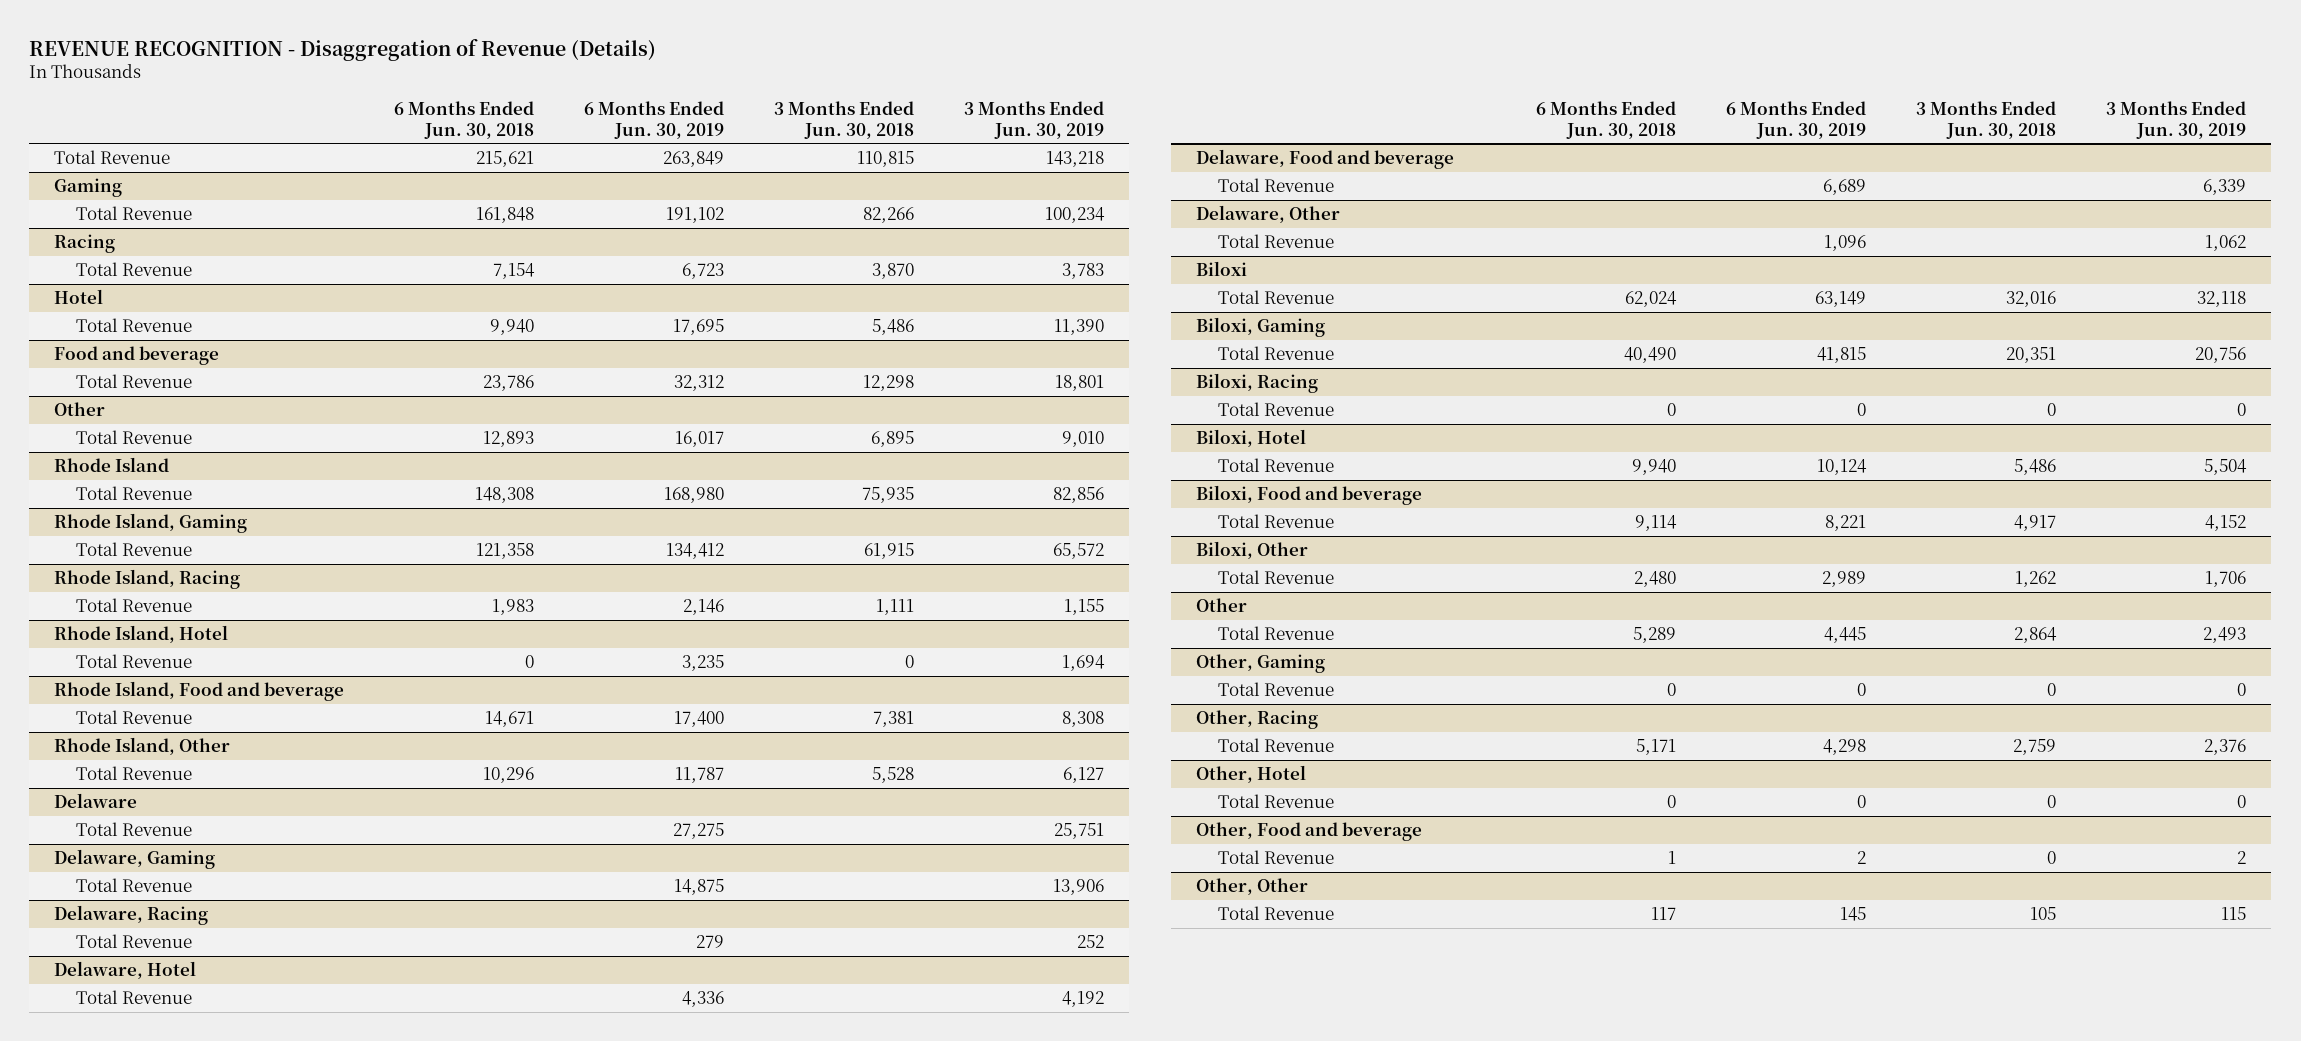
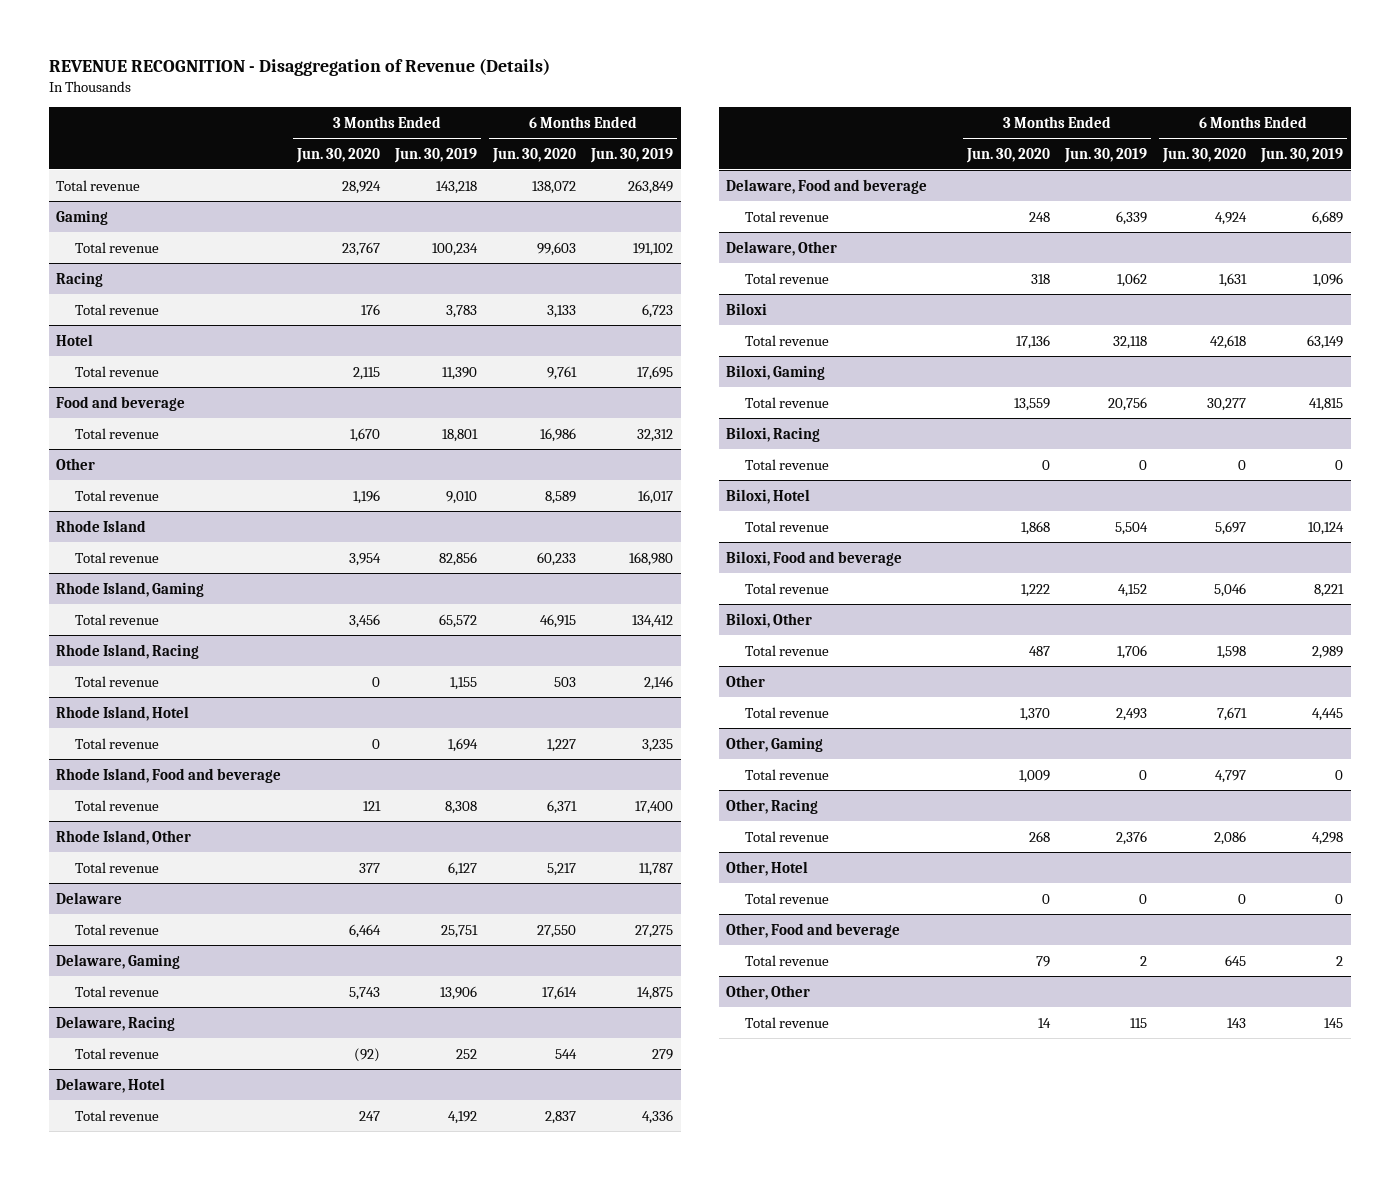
[394,100,535,139] 6 Months Ended Jun. 30, 2018 -> none
[774,100,915,139] 3 Months Ended Jun. 30, 2018 -> none
none -> [295,147,380,163] Jun. 30, 2020
none -> [491,147,576,163] Jun. 30, 2020
[54,149,171,164] Total Revenue -> [56,179,141,191] Total revenue
[76,205,193,220] Total Revenue -> [74,241,159,253] Total revenue
[76,261,193,276] Total Revenue -> [74,303,159,315] Total revenue
[76,317,193,332] Total Revenue -> [74,365,159,377] Total revenue
[76,373,193,388] Total Revenue -> [74,427,159,439] Total revenue
[76,429,193,444] Total Revenue -> [74,489,159,501] Total revenue
[76,485,193,500] Total Revenue -> [74,551,159,563] Total revenue
[76,541,193,556] Total Revenue -> [74,613,159,625] Total revenue
[76,597,193,612] Total Revenue -> [74,675,159,687] Total revenue
[76,653,193,668] Total Revenue -> [74,737,159,749] Total revenue
[76,709,193,724] Total Revenue -> [74,799,159,811] Total revenue
[76,765,193,780] Total Revenue -> [74,861,159,873] Total revenue
[76,821,193,836] Total Revenue -> [74,923,159,935] Total revenue
[76,877,193,892] Total Revenue -> [74,985,159,997] Total revenue
[76,933,193,948] Total Revenue -> [74,1047,159,1059] Total revenue
[76,989,193,1004] Total Revenue -> [74,1109,159,1121] Total revenue
[1218,177,1335,192] Total Revenue -> [744,210,829,222] Total revenue
[1218,233,1335,248] Total Revenue -> [744,272,829,284] Total revenue
[1218,289,1335,304] Total Revenue -> [744,334,829,346] Total revenue
[1218,345,1335,360] Total Revenue -> [744,396,829,408] Total revenue
[1218,401,1335,416] Total Revenue -> [744,458,829,470] Total revenue
[1218,457,1335,472] Total Revenue -> [744,520,829,532] Total revenue
[1218,513,1335,528] Total Revenue -> [744,582,829,594] Total revenue
[1218,569,1335,584] Total Revenue -> [744,644,829,656] Total revenue
[1218,625,1335,640] Total Revenue -> [744,706,829,718] Total revenue
[1218,681,1335,696] Total Revenue -> [744,768,829,780] Total revenue
[1218,737,1335,752] Total Revenue -> [744,830,829,842] Total revenue
[1218,793,1335,808] Total Revenue -> [744,892,829,904] Total revenue
[1218,849,1335,864] Total Revenue -> [744,954,829,966] Total revenue
[1218,905,1335,920] Total Revenue -> [744,1016,829,1028] Total revenue

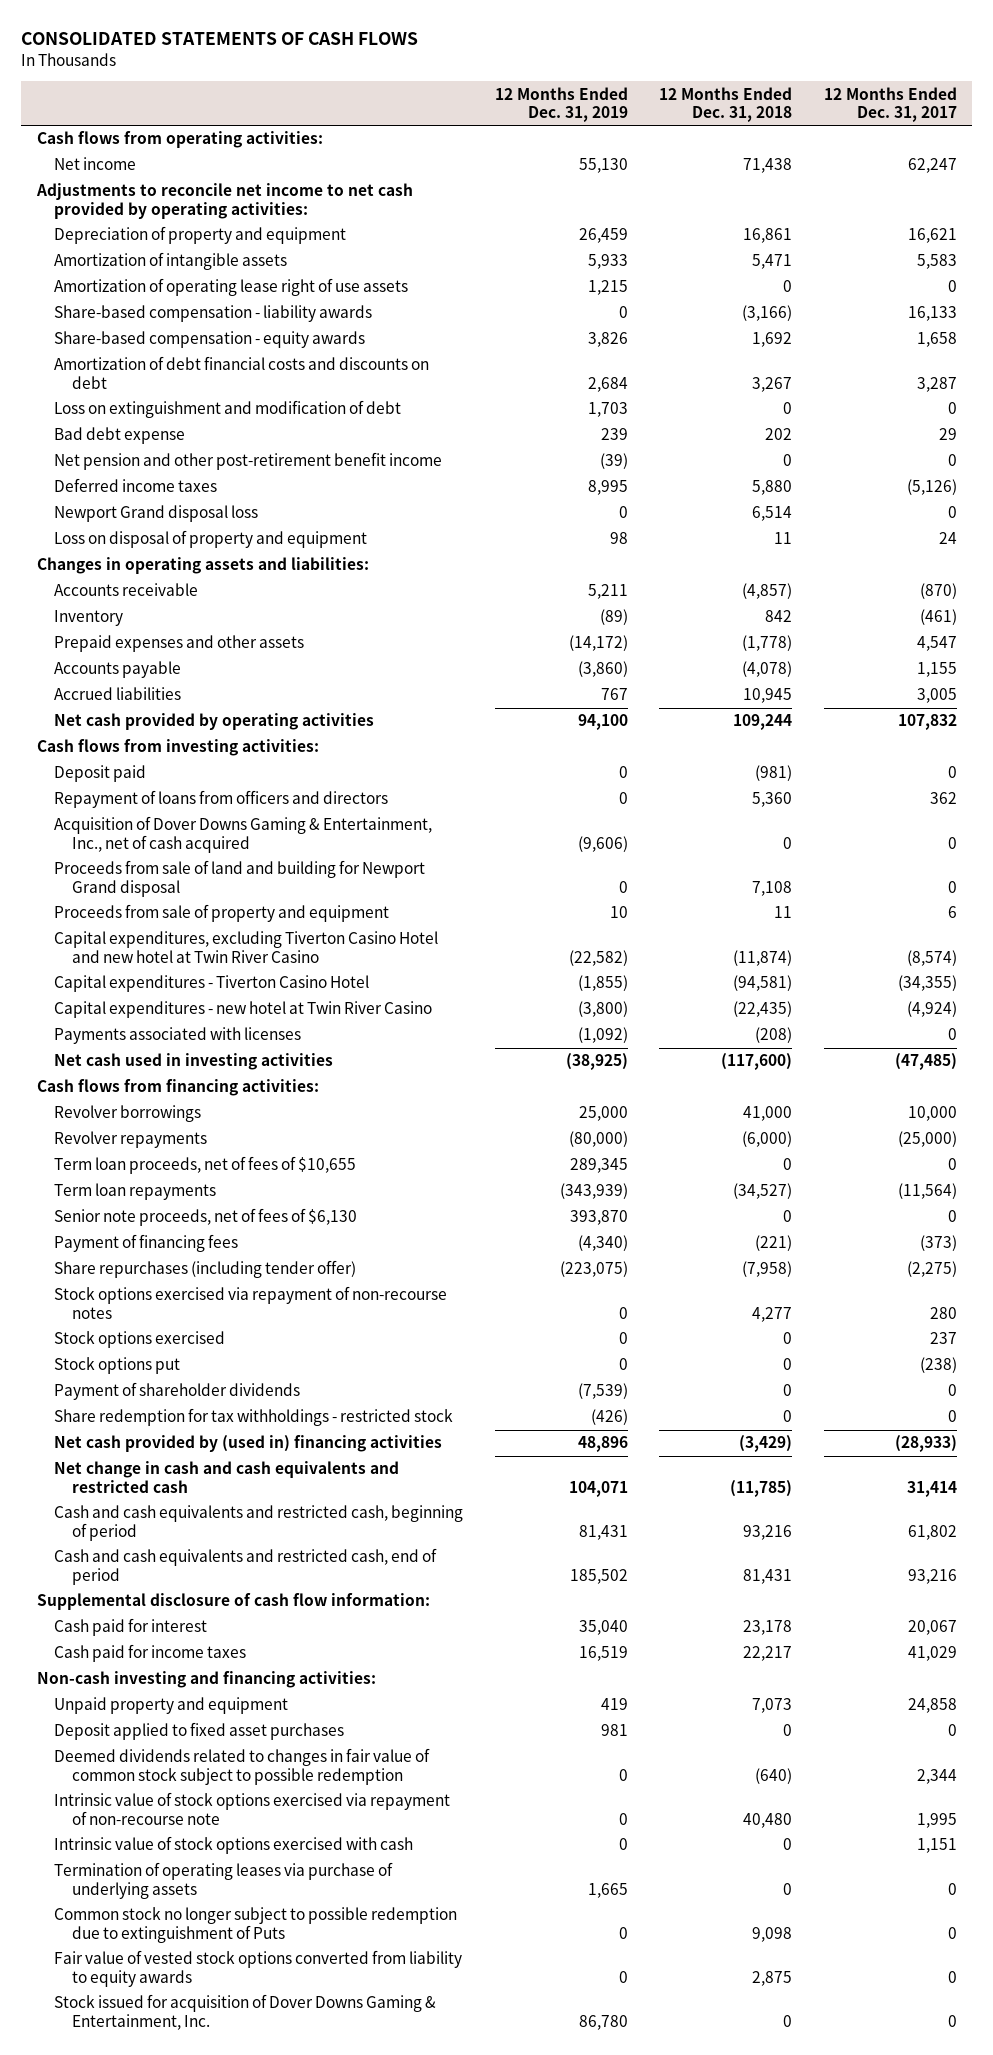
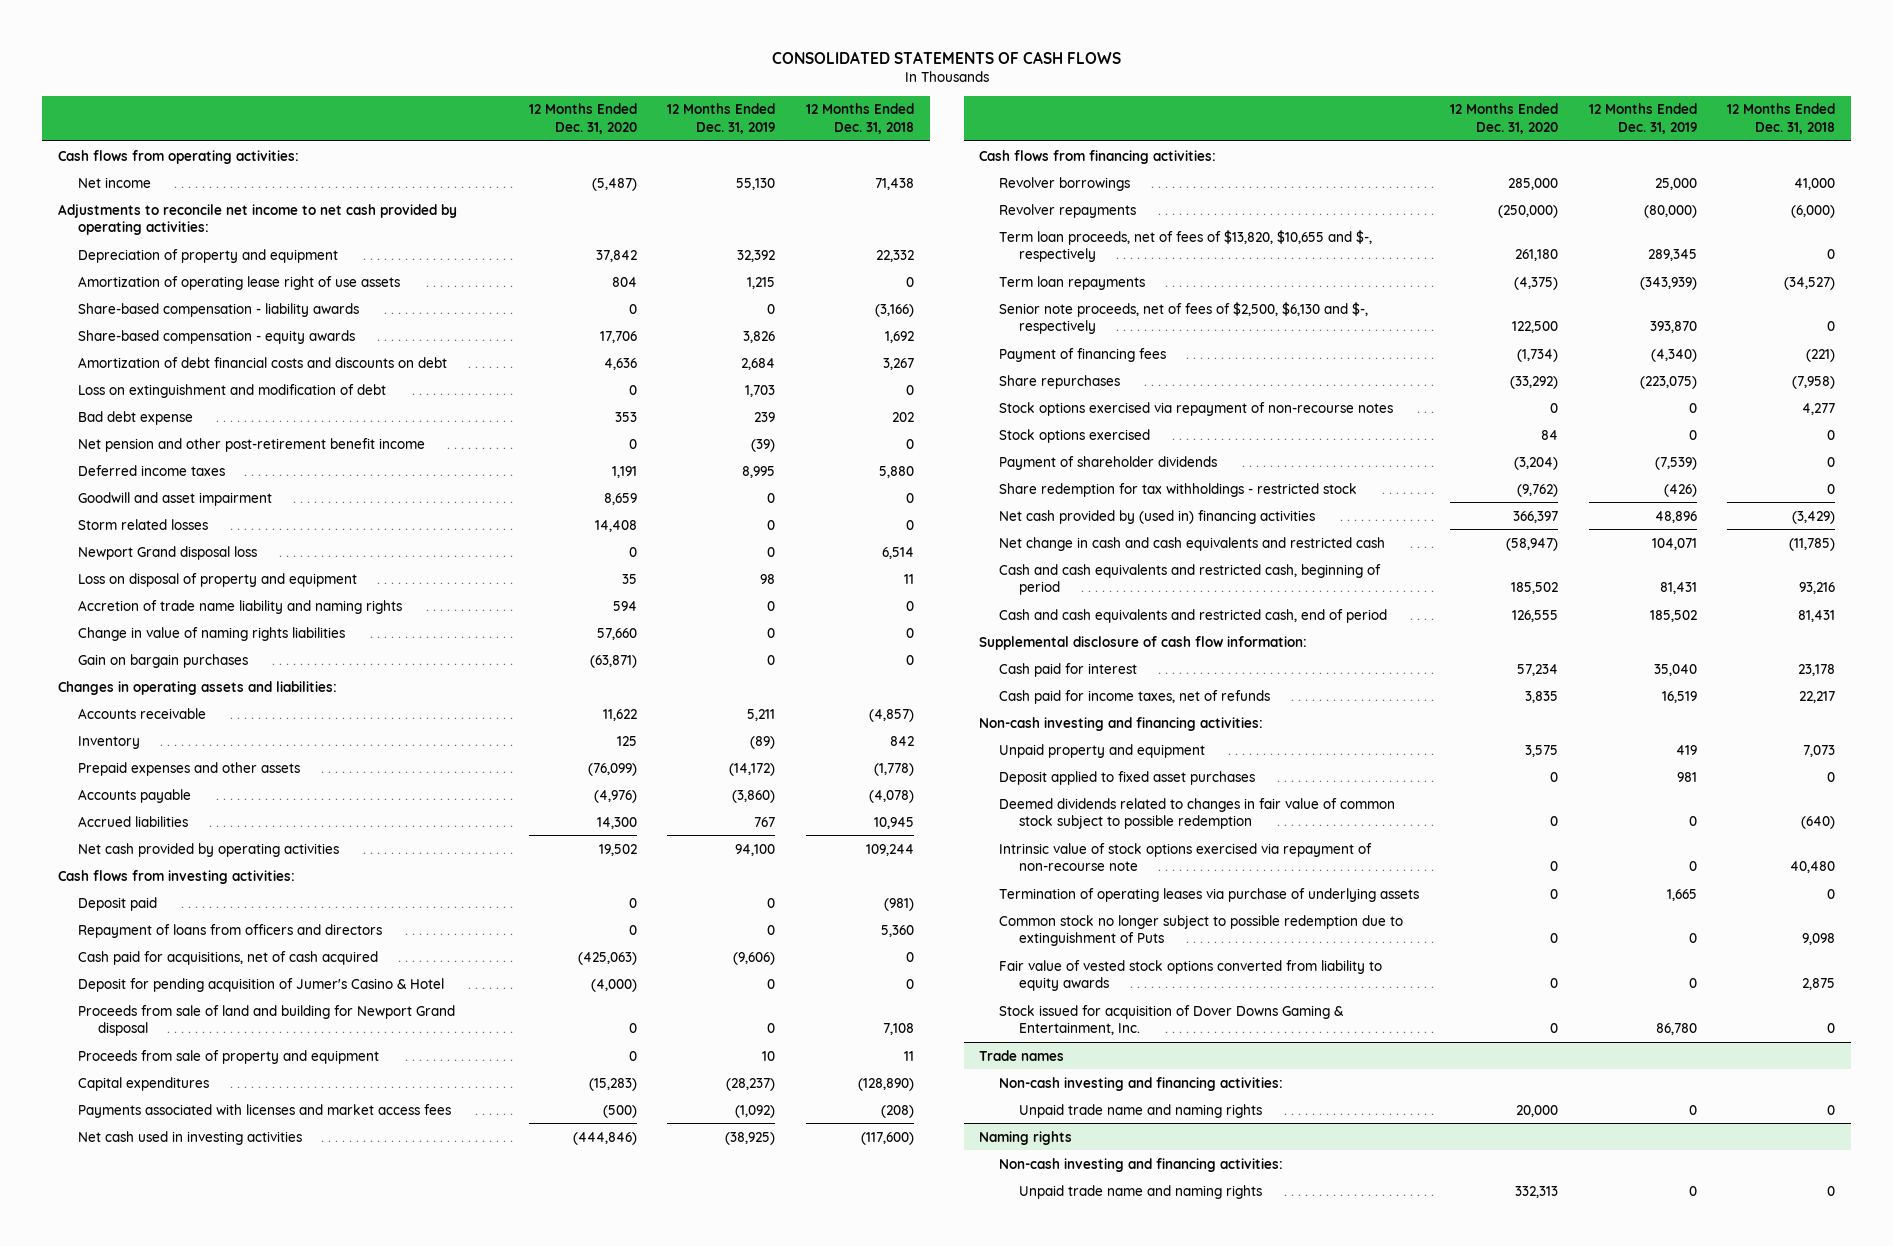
[823,86,957,122] 12 Months Ended Dec. 31, 2017 -> none
none -> [528,103,637,134] 12 Months Ended Dec. 31, 2020
[54,252,288,271] Amortization of intangible assets -> none
[578,228,628,244] 26,459 -> [737,249,776,262] 32,392
[743,228,793,244] 16,861 -> [876,249,915,262] 22,332
none -> [77,491,272,506] Goodwill and asset impairment
none -> [77,518,208,530] Storm related losses
none -> [77,599,402,614] Accretion of trade name liability and naming rights
none -> [77,626,345,641] Change in value of naming rights liabilities
none -> [77,653,248,668] Gain on bargain purchases
[54,816,433,853] Acquisition of Dover Downs Gaming & Entertainment, Inc., net of cash acquired -> [77,950,378,965] Cash paid for acquisitions, net of cash acquired
none -> [77,977,444,992] Deposit for pending acquisition of Jumer's Casino & Hotel
[54,931,439,963] Capital expenditures, excluding Tiverton Casino Hotel and new hotel at Twin River Casino -> none
[54,975,370,993] Capital expenditures - Tiverton Casino Hotel -> none
[54,1001,433,1019] Capital expenditures - new hotel at Twin River Casino -> none
none -> [77,1076,209,1091] Capital expenditures
[54,1027,302,1045] Payments associated with licenses -> [77,1103,451,1118] Payments associated with licenses and market access fees
[54,1156,357,1175] Term loan proceeds, net of fees of $10,655 -> [999,229,1373,262] Term loan proceeds, net of fees of $13,820, $10,655 and $-, respectively
[54,1208,358,1227] Senior note proceeds, net of fees of $6,130 -> [999,301,1369,334] Senior note proceeds, net of fees of $2,500, $6,130 and $-, respectively
[54,1260,357,1279] Share repurchases (including tender offer) -> [999,374,1121,389] Share repurchases
[54,1357,181,1375] Stock options put -> none
[54,1644,247,1663] Cash paid for income taxes -> [999,689,1271,704] Cash paid for income taxes, net of refunds
[54,1836,414,1855] Intrinsic value of stock options exercised with cash -> none
none -> [979,1049,1065,1061] Trade names
none -> [999,1076,1284,1091] Non-cash investing and financing activities:
none -> [1018,1103,1262,1118] Unpaid trade name and naming rights
none -> [979,1130,1073,1145] Naming rights
none -> [999,1157,1284,1172] Non-cash investing and financing activities:
none -> [1018,1184,1262,1199] Unpaid trade name and naming rights

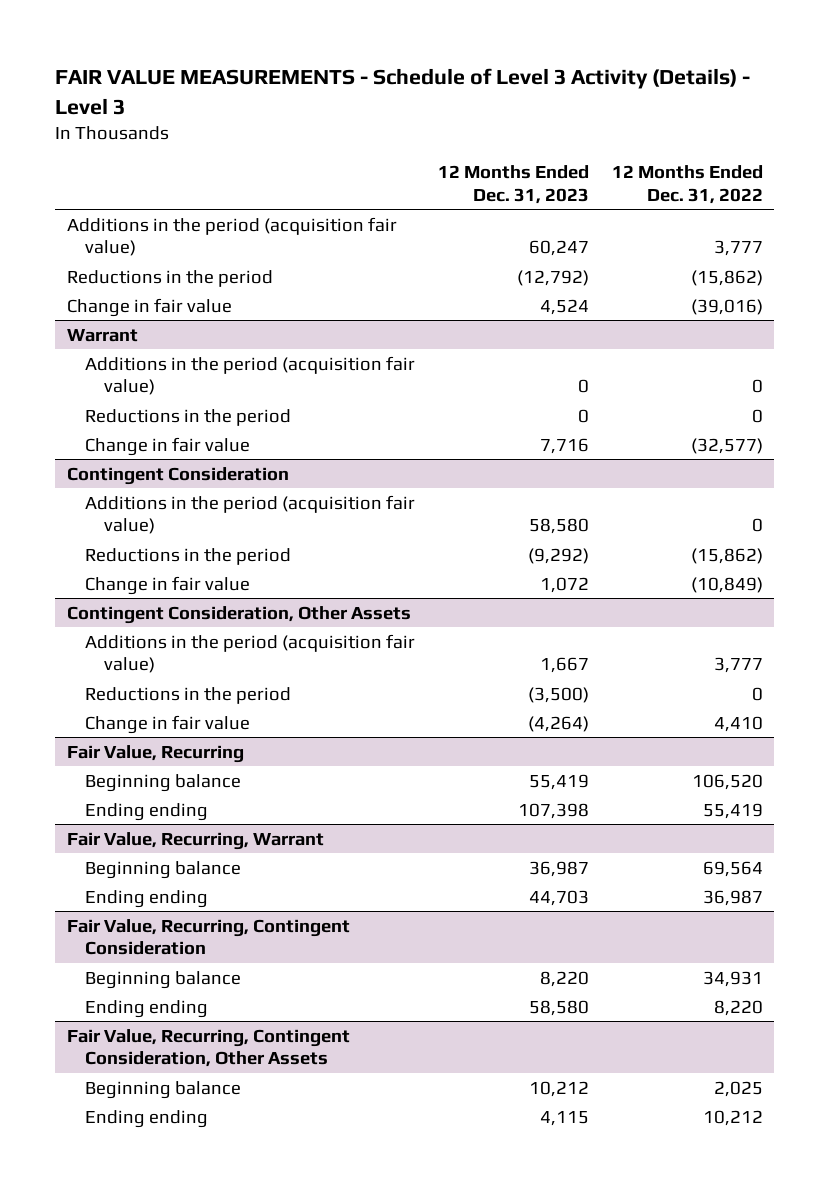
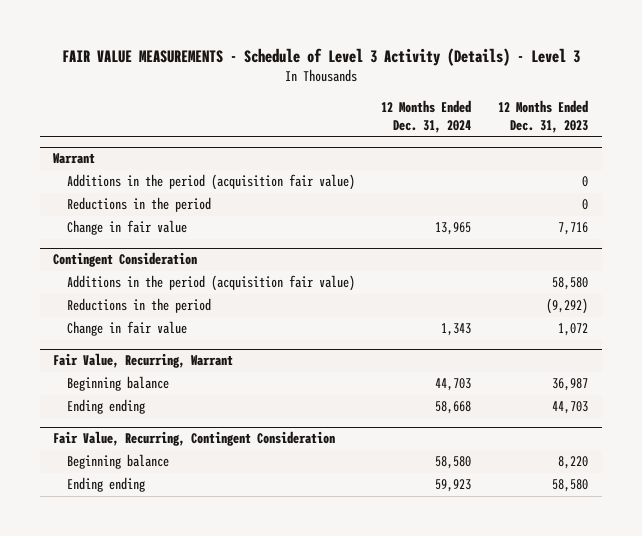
[611,165,763,204] 12 Months Ended Dec. 31, 2022 -> none
none -> [381,99,472,134] 12 Months Ended Dec. 31, 2024
[66,216,397,257] Additions in the period (acquisition fair value) -> none
[66,269,273,287] Reductions in the period -> none
[66,297,232,317] Change in fair value -> none
[66,605,411,624] Contingent Consideration, Other Assets -> none
[85,633,416,674] Additions in the period (acquisition fair value) -> none
[85,686,292,704] Reductions in the period -> none
[85,714,251,734] Change in fair value -> none
[66,744,244,763] Fair Value, Recurring -> none
[85,773,242,792] Beginning balance -> none
[85,802,209,821] Ending ending -> none
[66,1028,350,1068] Fair Value, Recurring, Contingent Consideration, Other Assets -> none
[85,1080,242,1099] Beginning balance -> none
[85,1109,209,1128] Ending ending -> none

